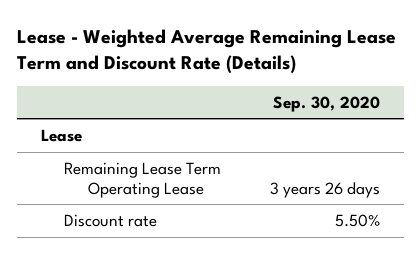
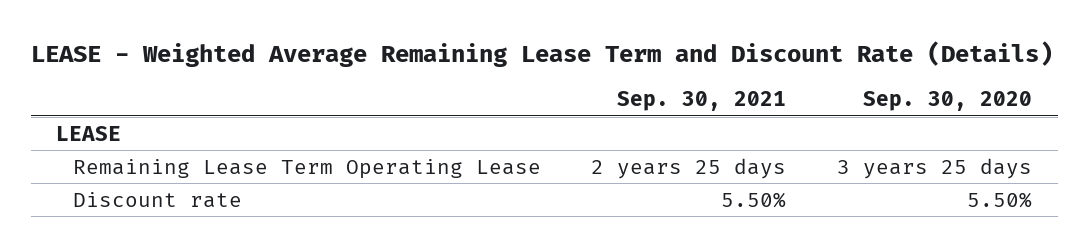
[16,28,396,74] Lease - Weighted Average Remaining Lease Term and Discount Rate (Details) -> [30,41,1053,68] LEASE - Weighted Average Remaining Lease Term and Discount Rate (Details)
none -> [617,91,787,112] Sep. 30, 2021
[40,128,82,142] Lease -> [56,125,122,141] LEASE
[269,181,380,198] 3 years 26 days -> [837,157,1033,179] 3 years 25 days

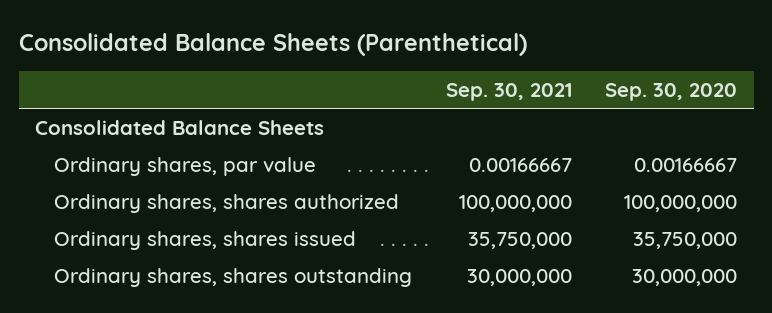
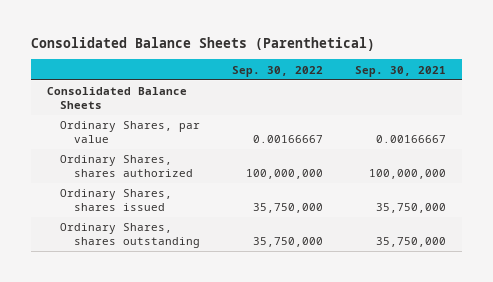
[605,82,738,101] Sep. 30, 2020 -> none
none -> [232,65,324,77] Sep. 30, 2022
[54,156,317,176] Ordinary shares, par value -> [60,121,201,143] Ordinary Shares, par value
[54,193,400,213] Ordinary shares, shares authorized -> [60,155,193,177] Ordinary Shares, shares authorized
[54,230,357,250] Ordinary shares, shares issued -> [60,189,173,211] Ordinary Shares, shares issued
[54,267,413,287] Ordinary shares, shares outstanding -> [60,223,200,248] Ordinary Shares, shares outstanding
[466,268,572,286] 30,000,000 -> [376,236,447,247] 35,750,000

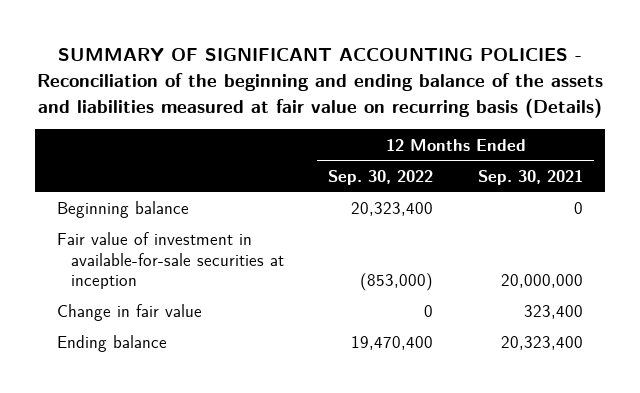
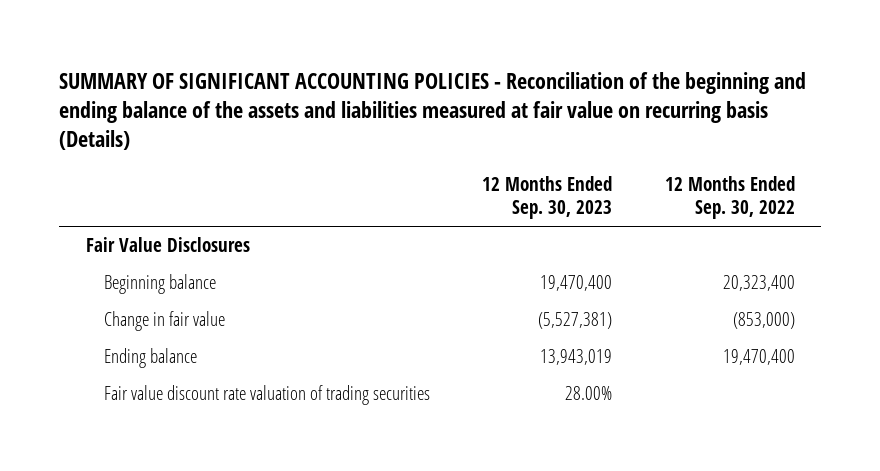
[477,169,583,185] Sep. 30, 2021 -> none
none -> [482,175,613,220] 12 Months Ended Sep. 30, 2023
none -> [85,237,250,253] Fair Value Disclosures
[57,232,285,289] Fair value of investment in available-for-sale securities at inception -> none
[424,305,434,318] 0 -> [732,312,795,330] (853,000)
none -> [104,385,431,406] Fair value discount rate valuation of trading securities

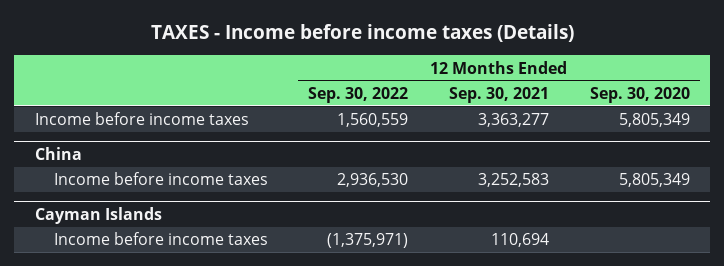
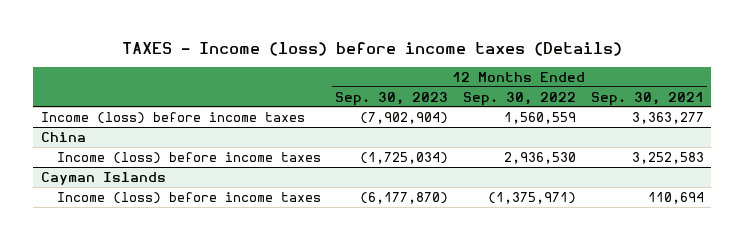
[151,24,575,43] TAXES - Income before income taxes (Details) -> [122,41,623,56] TAXES - Income (loss) before income taxes (Details)
[589,86,690,103] Sep. 30, 2020 -> none
none -> [335,91,449,106] Sep. 30, 2023
[34,112,249,126] Income before income taxes -> [40,111,305,124] Income (loss) before income taxes
[53,172,268,186] Income before income taxes -> [56,151,321,164] Income (loss) before income taxes
[53,232,268,246] Income before income taxes -> [56,191,321,204] Income (loss) before income taxes

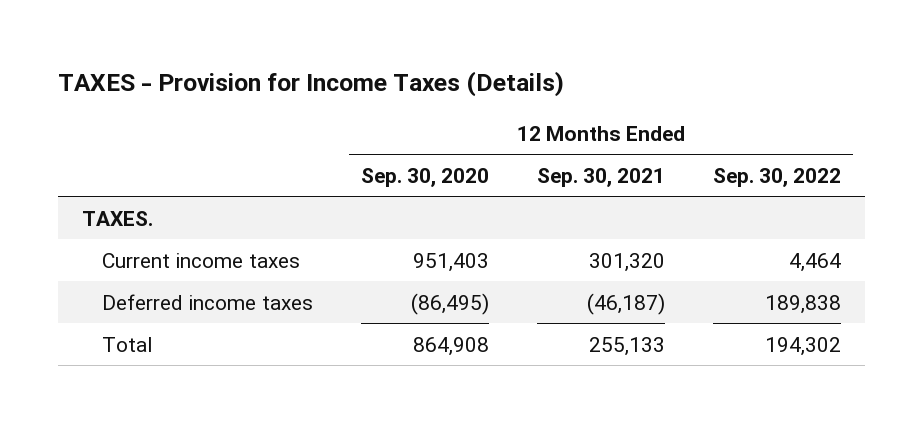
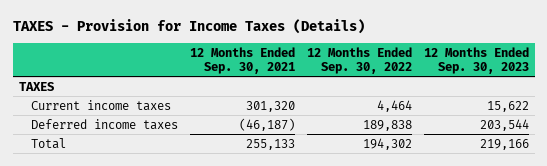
[361,167,490,187] Sep. 30, 2020 -> none
none -> [423,46,529,74] 12 Months Ended Sep. 30, 2023
[82,210,154,226] TAXES. -> [18,81,54,91] TAXES

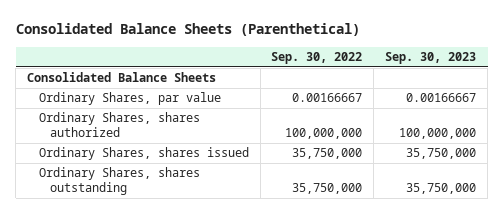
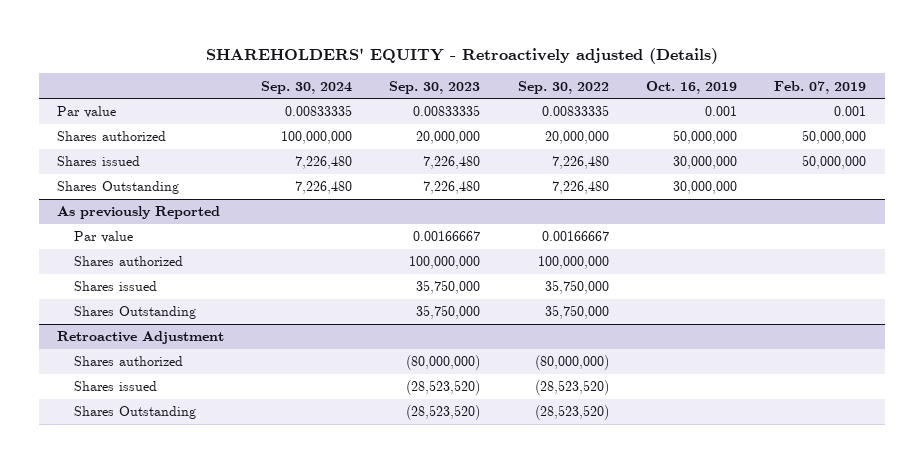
[15,23,360,37] Consolidated Balance Sheets (Parenthetical) -> [205,47,718,64] SHAREHOLDERS' EQUITY - Retroactively adjusted (Details)
none -> [261,80,353,94] Sep. 30, 2024
none -> [645,80,737,94] Oct. 16, 2019
none -> [774,80,867,94] Feb. 07, 2019
[27,72,217,83] Consolidated Balance Sheets -> none
[38,92,221,106] Ordinary Shares, par value -> [57,106,117,119] Par value
[292,93,363,103] 0.00166667 -> [541,105,609,117] 0.00833335
[406,93,477,103] 0.00166667 -> [413,105,481,117] 0.00833335
[38,112,200,138] Ordinary Shares, shares authorized -> [57,131,167,142] Shares authorized
[285,128,363,140] 100,000,000 -> [544,131,609,145] 20,000,000
[399,128,477,140] 100,000,000 -> [416,131,481,145] 20,000,000
[38,147,249,161] Ordinary Shares, shares issued -> [57,156,141,167] Shares issued
[292,148,363,160] 35,750,000 -> [551,156,609,170] 7,226,480
[406,148,477,160] 35,750,000 -> [423,156,481,170] 7,226,480
[38,167,200,196] Ordinary Shares, shares outstanding -> [57,181,180,195] Shares Outstanding
[292,183,363,195] 35,750,000 -> [551,181,609,195] 7,226,480
[406,183,477,195] 35,750,000 -> [423,181,481,195] 7,226,480
none -> [57,206,221,220] As previously Reported
none -> [74,231,134,244] Par value
none -> [74,256,184,267] Shares authorized
none -> [74,281,158,292] Shares issued
none -> [74,306,197,320] Shares Outstanding
none -> [57,331,225,345] Retroactive Adjustment
none -> [74,356,184,367] Shares authorized
none -> [74,381,158,392] Shares issued
none -> [74,406,197,420] Shares Outstanding

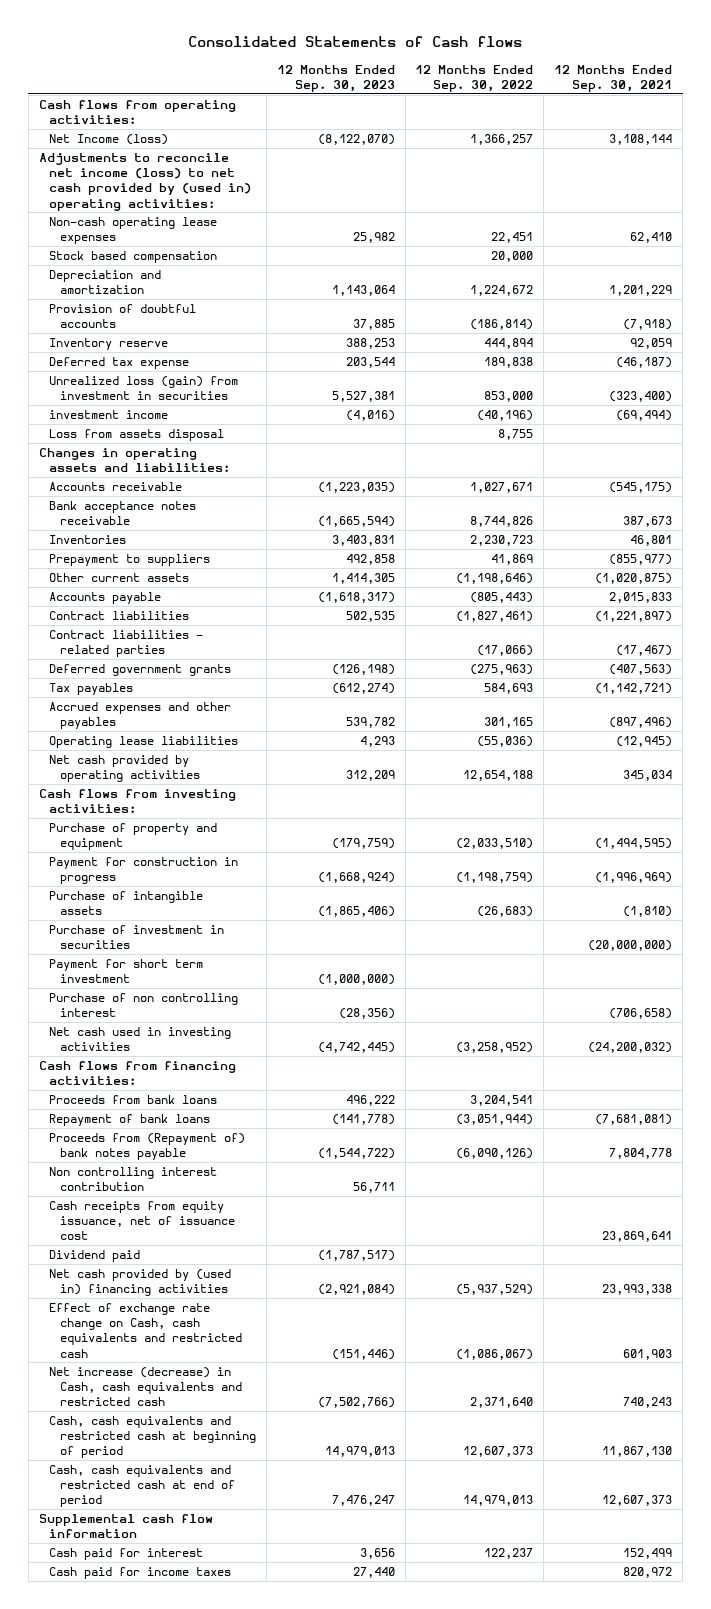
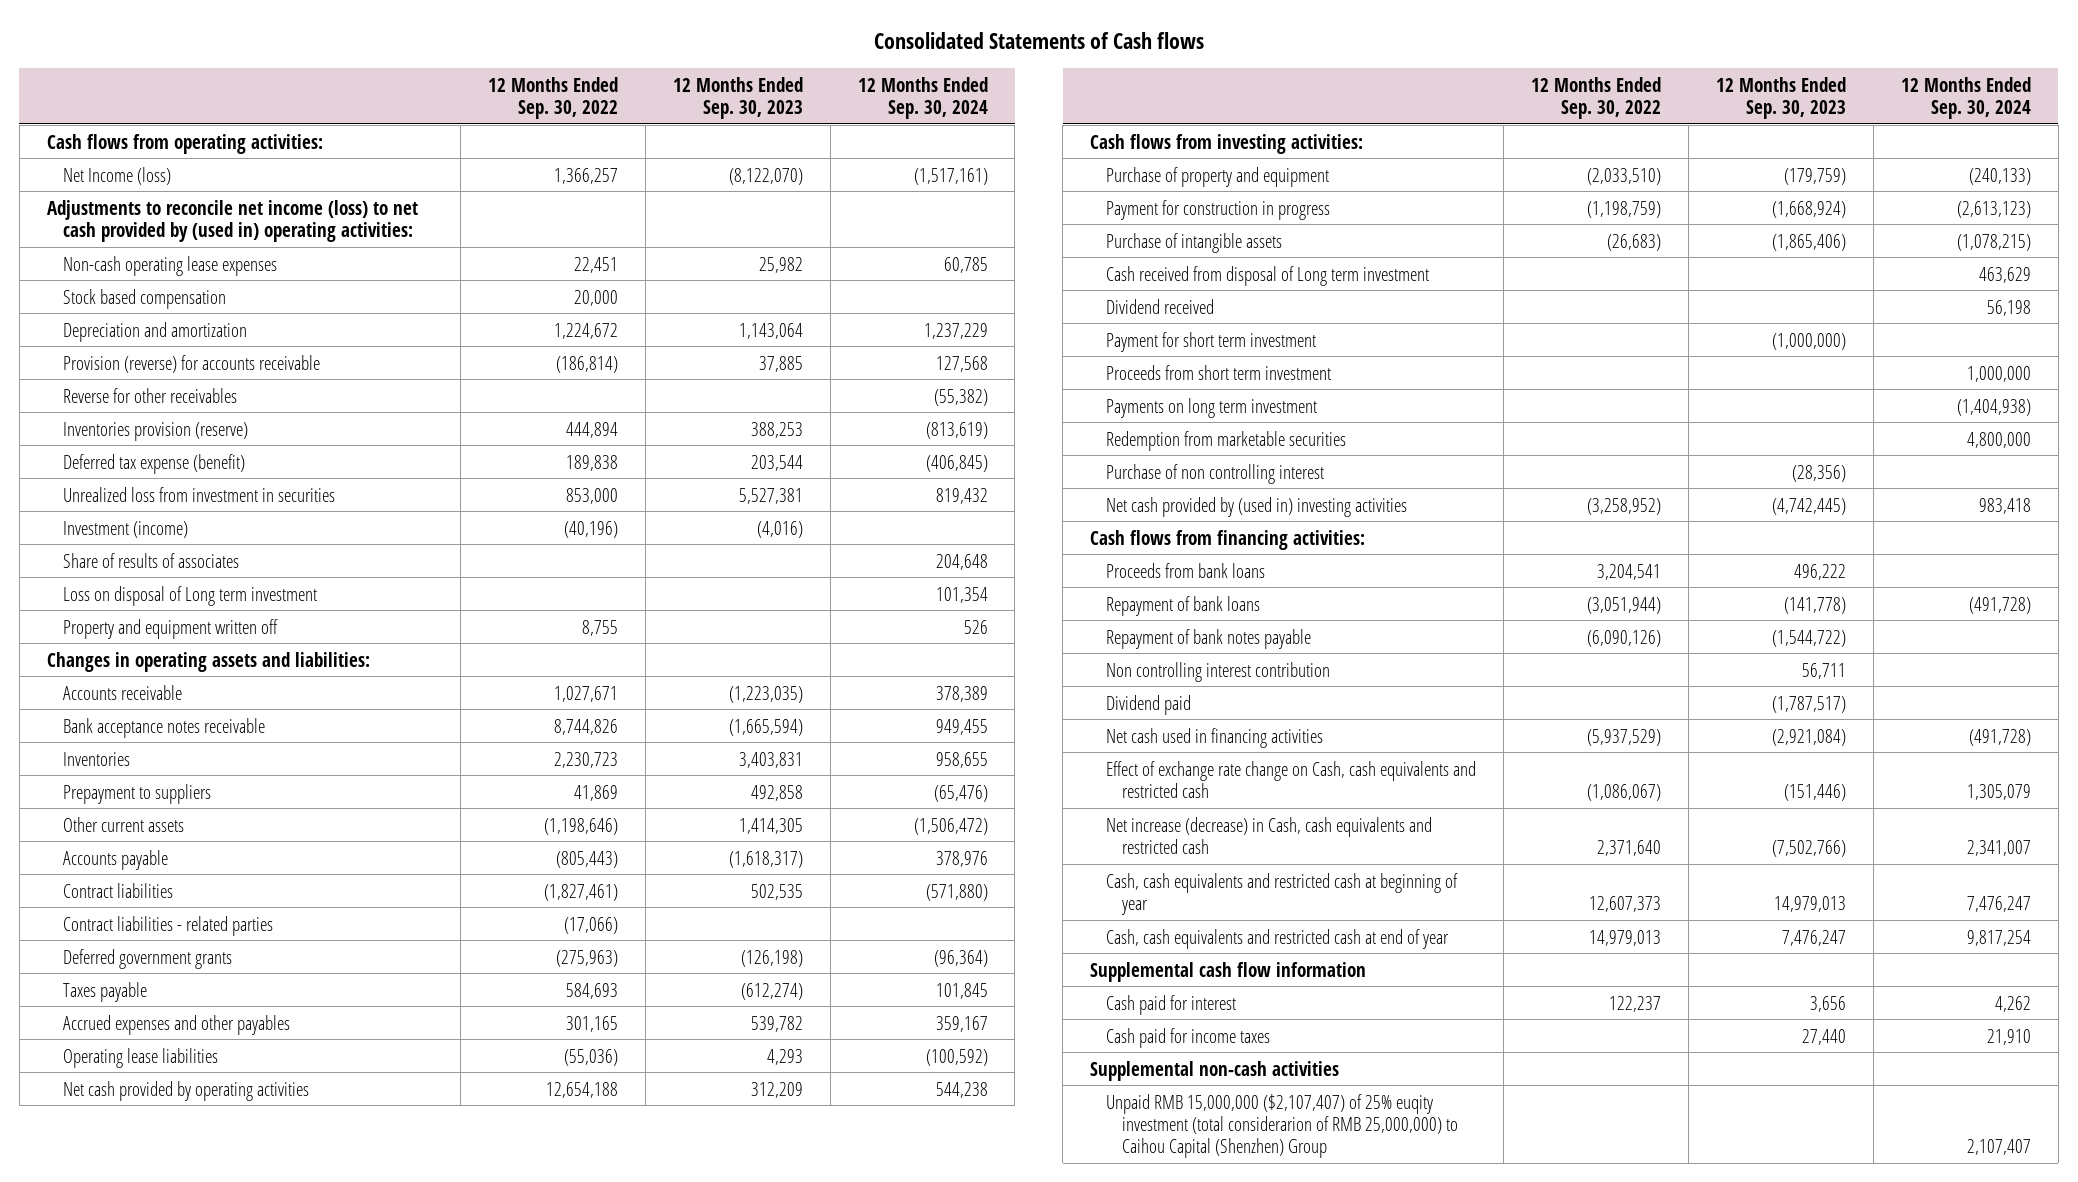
[554,64,673,92] 12 Months Ended Sep. 30, 2021 -> none
none -> [857,76,988,119] 12 Months Ended Sep. 30, 2024
[49,304,197,329] Provision of doubtful accounts -> [62,354,320,373] Provision (reverse) for accounts receivable
none -> [62,387,237,403] Reverse for other receivables
[49,338,169,351] Inventory reserve -> [62,421,248,441] Inventories provision (reserve)
[49,357,190,370] Deferred tax expense -> [62,453,245,474] Deferred tax expense (benefit)
[49,376,239,401] Unrealized loss (gain) from investment in securities -> [62,486,335,502] Unrealized loss from investment in securities
[49,410,169,420] investment income -> [62,520,188,538] Investment (income)
none -> [62,552,239,568] Share of results of associates
none -> [62,585,317,606] Loss on disposal of Long term investment
[49,429,225,442] Loss from assets disposal -> [62,618,278,639] Property and equipment written off
[49,683,134,696] Tax payables -> [62,981,147,1002] Taxes payable
[49,925,225,950] Purchase of investment in securities -> none
none -> [1106,265,1430,286] Cash received from disposal of Long term investment
none -> [1106,298,1215,314] Dividend received
none -> [1106,364,1332,380] Proceeds from short term investment
none -> [1106,397,1318,418] Payments on long term investment
none -> [1106,430,1347,451] Redemption from marketable securities
[49,1027,232,1052] Net cash used in investing activities -> [1106,496,1408,517] Net cash provided by (used in) investing activities
[49,1133,246,1161] Proceeds from (Repayment of) bank notes payable -> [1106,628,1312,649] Repayment of bank notes payable
[49,1201,235,1241] Cash receipts from equity issuance, net of issuance cost -> none
[49,1269,232,1297] Net cash provided by (used in) financing activities -> [1106,727,1324,748] Net cash used in financing activities
[49,1416,256,1459] Cash, cash equivalents and restricted cash at beginning of period -> [1106,872,1459,915] Cash, cash equivalents and restricted cash at beginning of year
[49,1465,235,1508] Cash, cash equivalents and restricted cash at end of period -> [1106,928,1450,949] Cash, cash equivalents and restricted cash at end of year
none -> [1090,1060,1340,1081] Supplemental non-cash activities
none -> [1106,1093,1459,1158] Unpaid RMB 15,000,000 ($2,107,407) of 25% euqity investment (total considerarion of RMB 25,000,000) to Caihou Capital (Shenzhen) Group

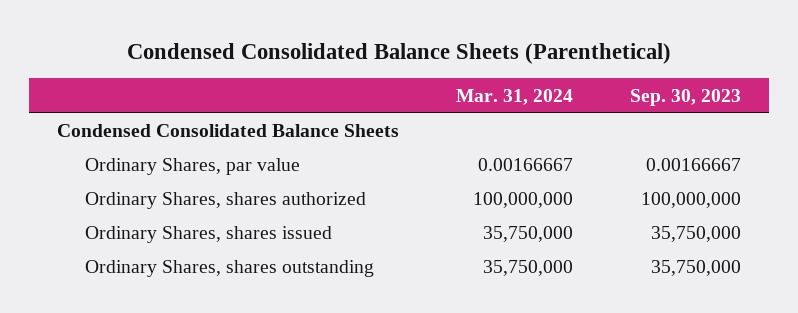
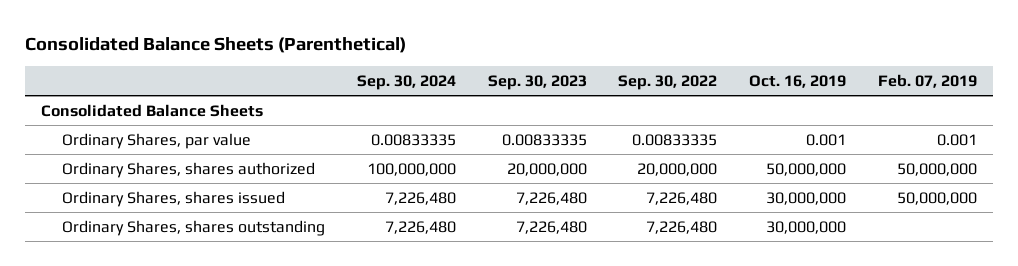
[126,42,671,64] Condensed Consolidated Balance Sheets (Parenthetical) -> [25,36,407,53] Consolidated Balance Sheets (Parenthetical)
[455,88,573,105] Mar. 31, 2024 -> none
none -> [356,74,456,90] Sep. 30, 2024
none -> [618,74,718,90] Sep. 30, 2022
none -> [749,74,847,88] Oct. 16, 2019
none -> [877,73,977,88] Feb. 07, 2019
[57,124,400,138] Condensed Consolidated Balance Sheets -> [41,103,264,117] Consolidated Balance Sheets
[645,158,741,172] 0.00166667 -> [501,133,587,146] 0.00833335
[640,192,741,209] 100,000,000 -> [506,162,587,176] 20,000,000
[650,226,741,243] 35,750,000 -> [515,191,587,205] 7,226,480
[650,260,741,277] 35,750,000 -> [515,220,587,234] 7,226,480

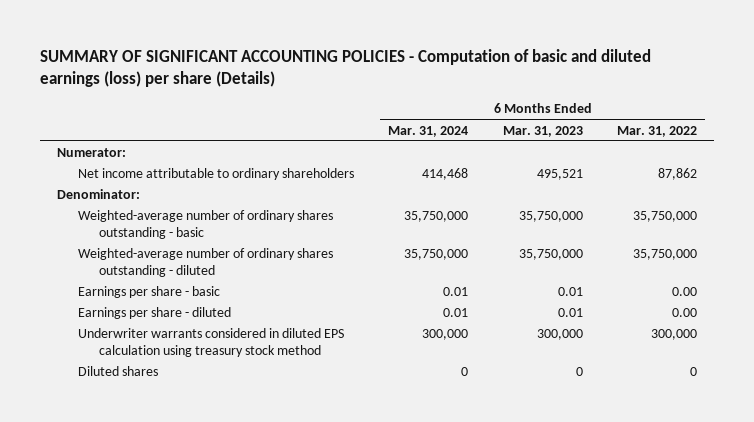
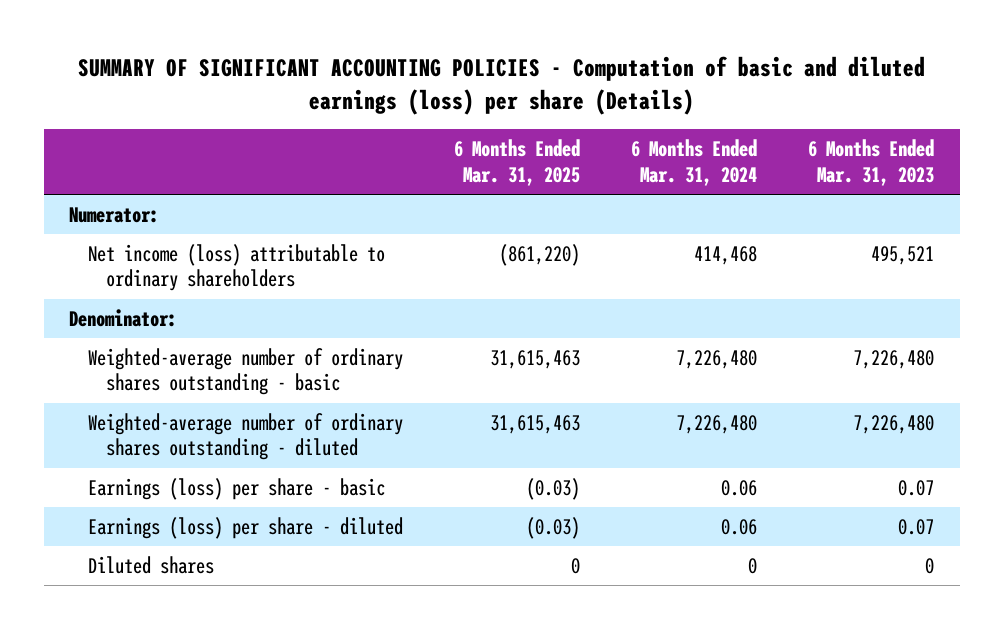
[616,125,697,137] Mar. 31, 2022 -> none
none -> [453,139,580,186] 6 Months Ended Mar. 31, 2025
[78,168,355,181] Net income attributable to ordinary shareholders -> [87,243,385,292] Net income (loss) attributable to ordinary shareholders
[78,328,345,358] Underwriter warrants considered in diluted EPS calculation using treasury stock method -> none
[404,211,469,223] 35,750,000 -> [675,349,757,369] 7,226,480
[518,211,583,223] 35,750,000 -> [853,349,935,369] 7,226,480
[404,249,469,261] 35,750,000 -> [675,414,757,434] 7,226,480
[518,249,583,261] 35,750,000 -> [853,414,935,434] 7,226,480
[78,286,221,299] Earnings per share - basic -> [87,477,385,500] Earnings (loss) per share - basic
[443,287,469,297] 0.01 -> [720,479,757,496] 0.06
[557,287,583,297] 0.01 -> [898,479,935,496] 0.07
[78,307,232,320] Earnings per share - diluted -> [87,516,403,539] Earnings (loss) per share - diluted
[443,308,469,318] 0.01 -> [720,518,757,535] 0.06
[557,308,583,318] 0.01 -> [898,518,935,535] 0.07

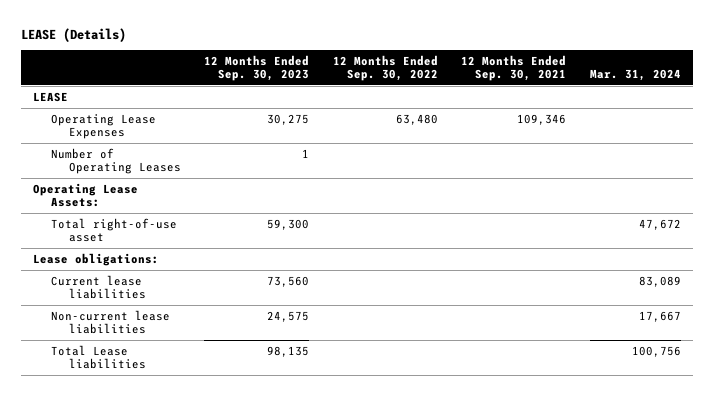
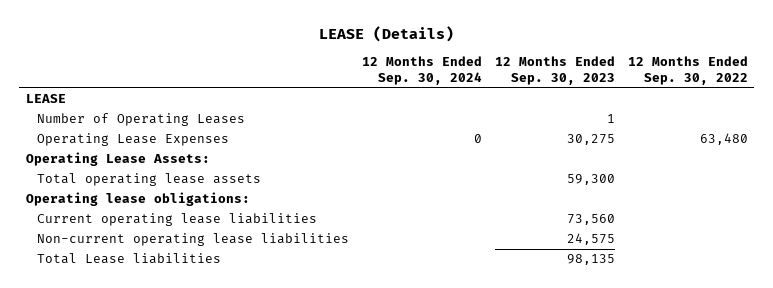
[461,54,567,82] 12 Months Ended Sep. 30, 2021 -> none
[590,69,682,82] Mar. 31, 2024 -> none
none -> [362,55,483,85] 12 Months Ended Sep. 30, 2024
[50,113,156,140] Operating Lease Expenses -> [37,133,230,147] Operating Lease Expenses
[50,217,177,243] Total right-of-use asset -> [37,173,262,187] Total operating lease assets
[32,252,159,266] Lease obligations: -> [25,192,250,207] Operating lease obligations:
[50,274,146,300] Current lease liabilities -> [37,213,318,227] Current operating lease liabilities
[50,309,170,335] Non-current lease liabilities -> [37,233,350,247] Non-current operating lease liabilities

